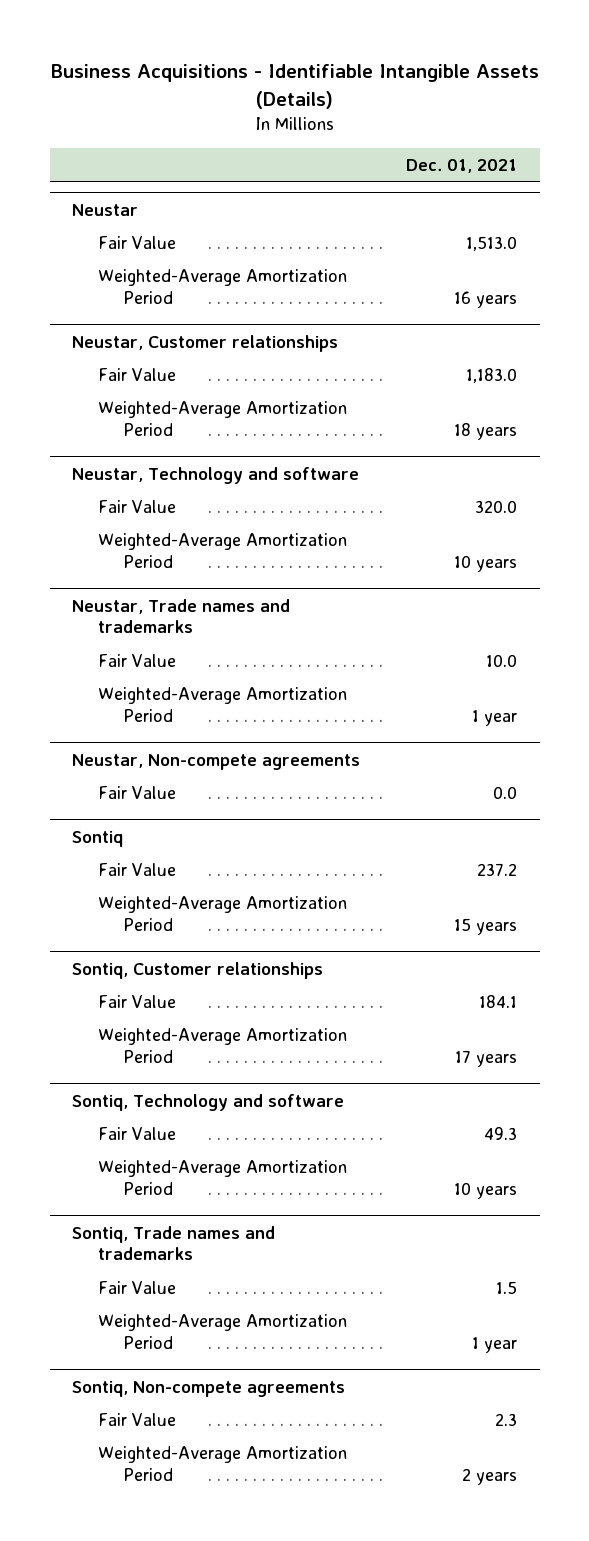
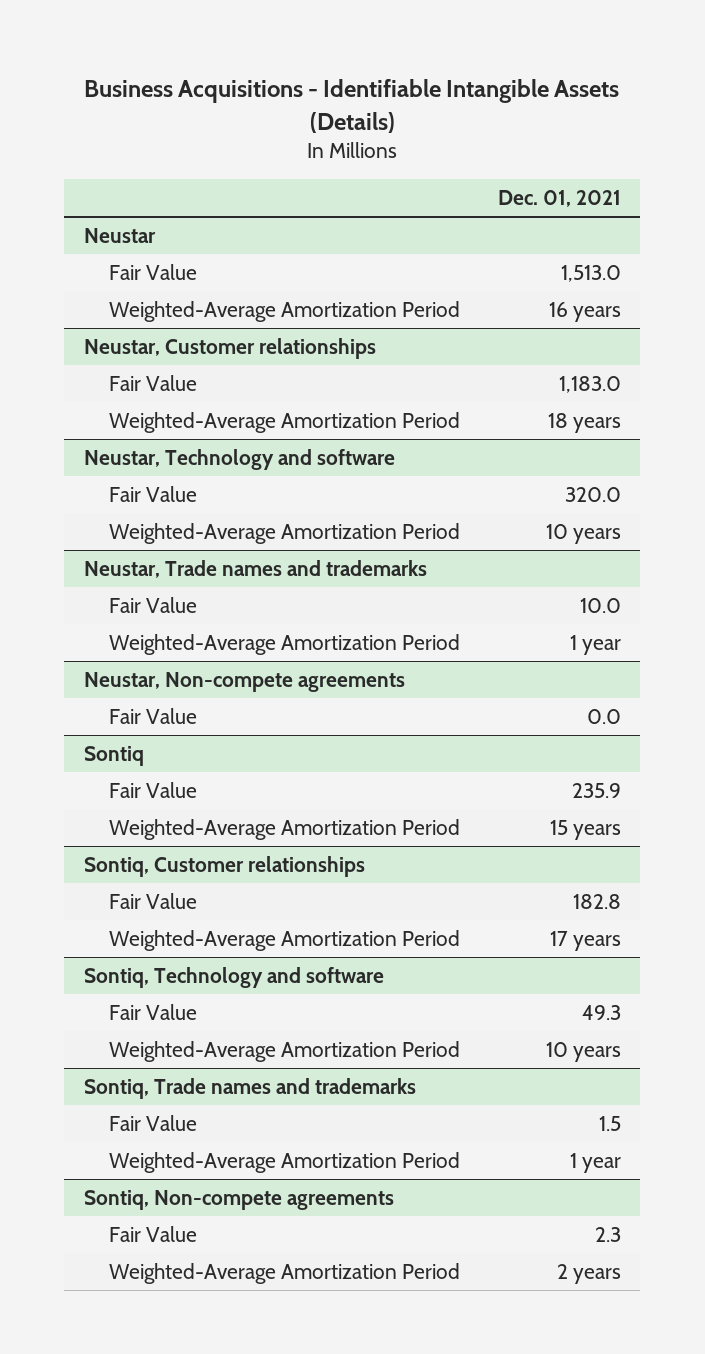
[476,862,517,876] 237.2 -> [572,782,622,798] 235.9
[478,994,517,1008] 184.1 -> [573,893,622,909] 182.8

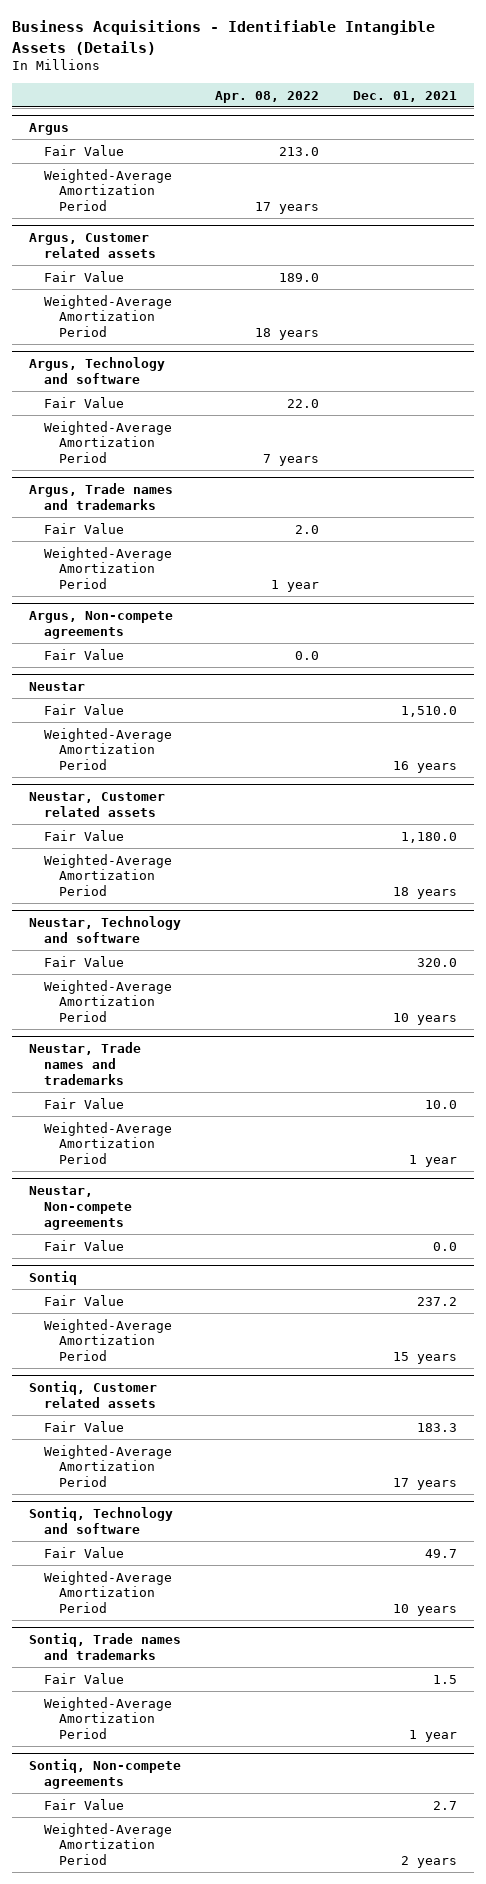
none -> [215,90,320,103] Apr. 08, 2022
none -> [29,123,70,136] Argus
none -> [44,144,125,156] Fair Value
none -> [44,168,173,212] Weighted-Average Amortization Period
none -> [29,233,157,259] Argus, Customer related assets
none -> [44,270,125,282] Fair Value
none -> [44,294,173,338] Weighted-Average Amortization Period
none -> [29,357,166,385] Argus, Technology and software
none -> [44,396,125,408] Fair Value
none -> [44,420,173,464] Weighted-Average Amortization Period
none -> [29,483,174,511] Argus, Trade names and trademarks
none -> [44,522,125,534] Fair Value
none -> [44,546,173,590] Weighted-Average Amortization Period
none -> [29,611,174,640] Argus, Non-compete agreements
none -> [44,648,125,660] Fair Value
[561,264,622,282] 1,513.0 -> [401,705,458,717] 1,510.0
[83,337,376,359] Neustar, Customer relationships -> none
none -> [29,792,166,818] Neustar, Customer related assets
[559,375,622,393] 1,183.0 -> [401,831,458,843] 1,180.0
[572,782,622,798] 235.9 -> [417,1296,458,1306] 237.2
[83,855,365,877] Sontiq, Customer relationships -> none
none -> [29,1381,158,1409] Sontiq, Customer related assets
[573,893,622,909] 182.8 -> [417,1422,458,1432] 183.3
[582,1004,622,1020] 49.3 -> [425,1548,458,1558] 49.7
[595,1226,622,1242] 2.3 -> [433,1800,458,1810] 2.7

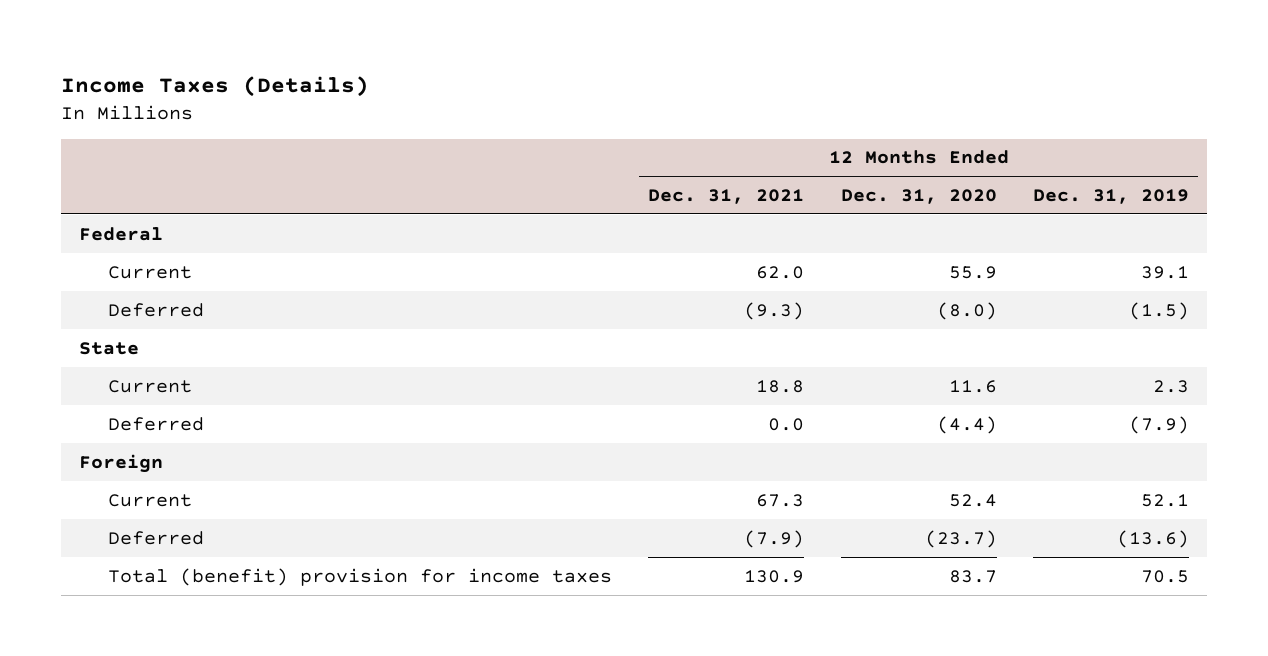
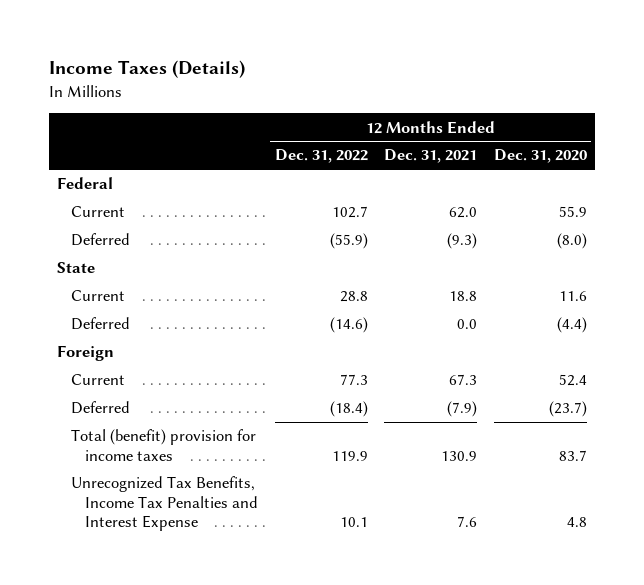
[1033,188,1190,204] Dec. 31, 2019 -> none
none -> [274,149,368,164] Dec. 31, 2022
none -> [71,476,259,532] Unrecognized Tax Benefits, Income Tax Penalties and Interest Expense

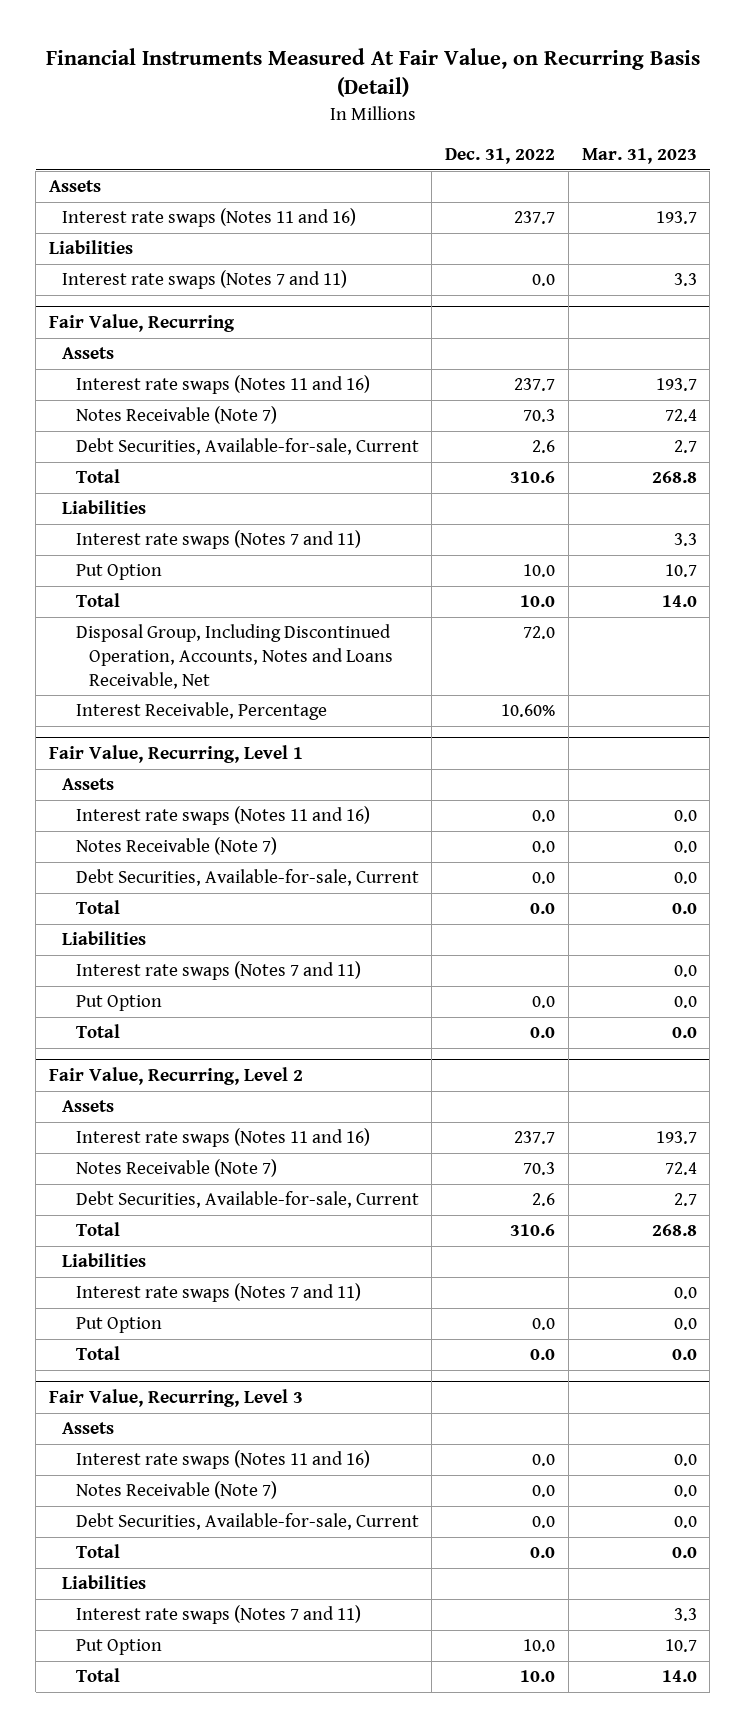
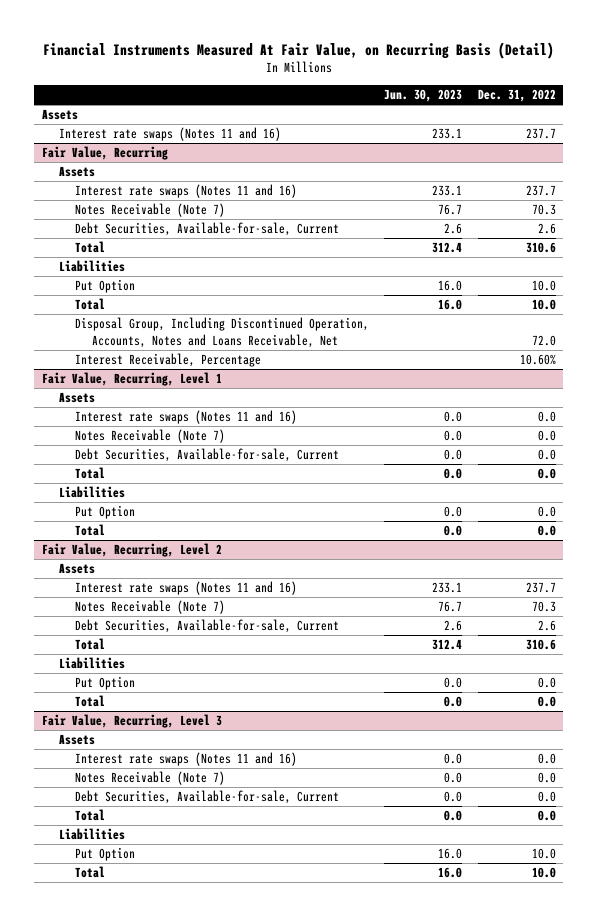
[581,147,697,164] Mar. 31, 2023 -> none
none -> [384,89,463,103] Jun. 30, 2023
[48,240,133,255] Liabilities -> none
[62,270,348,290] Interest rate swaps (Notes 7 and 11) -> none
[75,530,361,550] Interest rate swaps (Notes 7 and 11) -> none
[75,961,361,981] Interest rate swaps (Notes 7 and 11) -> none
[75,1283,361,1303] Interest rate swaps (Notes 7 and 11) -> none
[75,1605,361,1625] Interest rate swaps (Notes 7 and 11) -> none

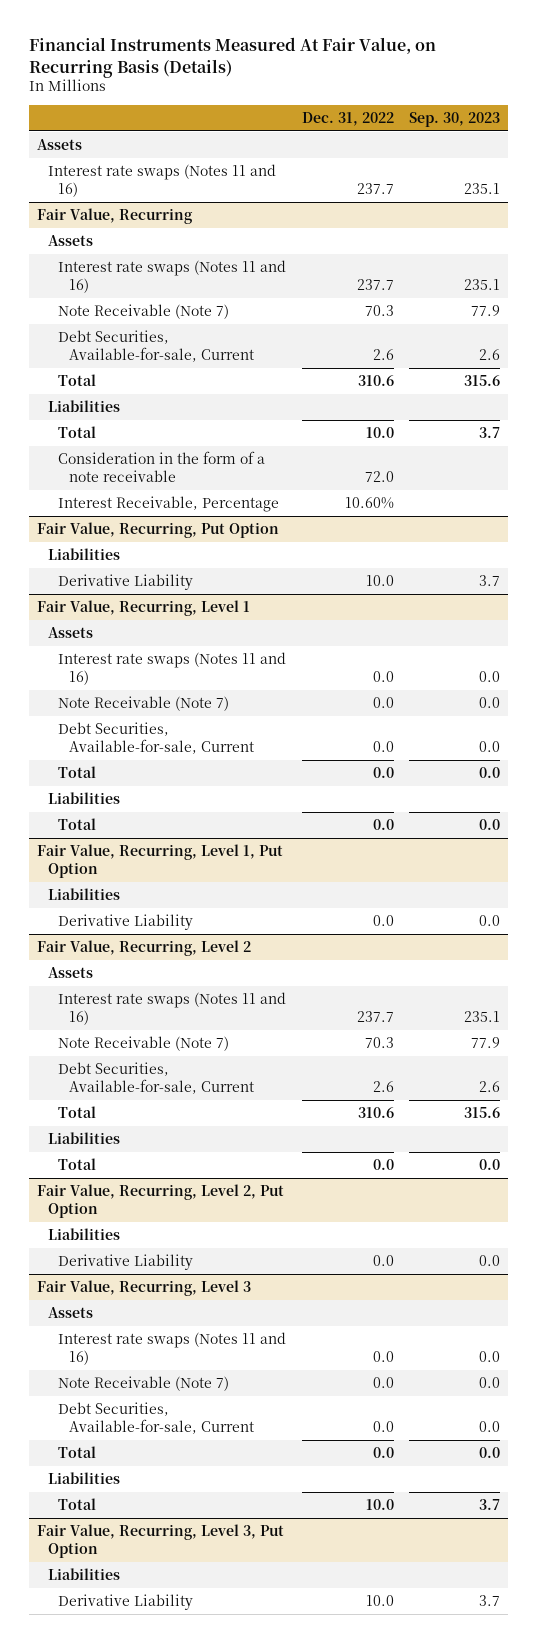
[42,41,554,59] Financial Instruments Measured At Fair Value, on Recurring Basis (Detail) -> [29,36,437,78] Financial Instruments Measured At Fair Value, on Recurring Basis (Details)
[384,89,463,103] Jun. 30, 2023 -> none
none -> [409,112,501,128] Sep. 30, 2023
[75,203,226,218] Notes Receivable (Note 7) -> [58,303,230,319] Note Receivable (Note 7)
[75,279,136,294] Put Option -> none
[75,317,370,348] Disposal Group, Including Discontinued Operation, Accounts, Notes and Loans Receivable, Net -> [58,450,266,482] Consideration in the form of a note receivable
none -> [37,521,280,538] Fair Value, Recurring, Put Option
none -> [47,547,120,560] Liabilities
none -> [58,573,194,590] Derivative Liability
[75,429,226,444] Notes Receivable (Note 7) -> [58,695,230,711] Note Receivable (Note 7)
[75,505,136,520] Put Option -> none
none -> [37,843,284,878] Fair Value, Recurring, Level 1, Put Option
none -> [47,887,120,900] Liabilities
none -> [58,913,194,930] Derivative Liability
[75,600,226,615] Notes Receivable (Note 7) -> [58,1035,230,1051] Note Receivable (Note 7)
[75,676,136,691] Put Option -> none
none -> [37,1183,285,1218] Fair Value, Recurring, Level 2, Put Option
none -> [47,1227,120,1240] Liabilities
none -> [58,1253,194,1270] Derivative Liability
[75,771,226,786] Notes Receivable (Note 7) -> [58,1375,230,1391] Note Receivable (Note 7)
[75,847,136,862] Put Option -> none
none -> [37,1523,285,1558] Fair Value, Recurring, Level 3, Put Option
none -> [47,1567,120,1580] Liabilities
none -> [58,1593,194,1610] Derivative Liability

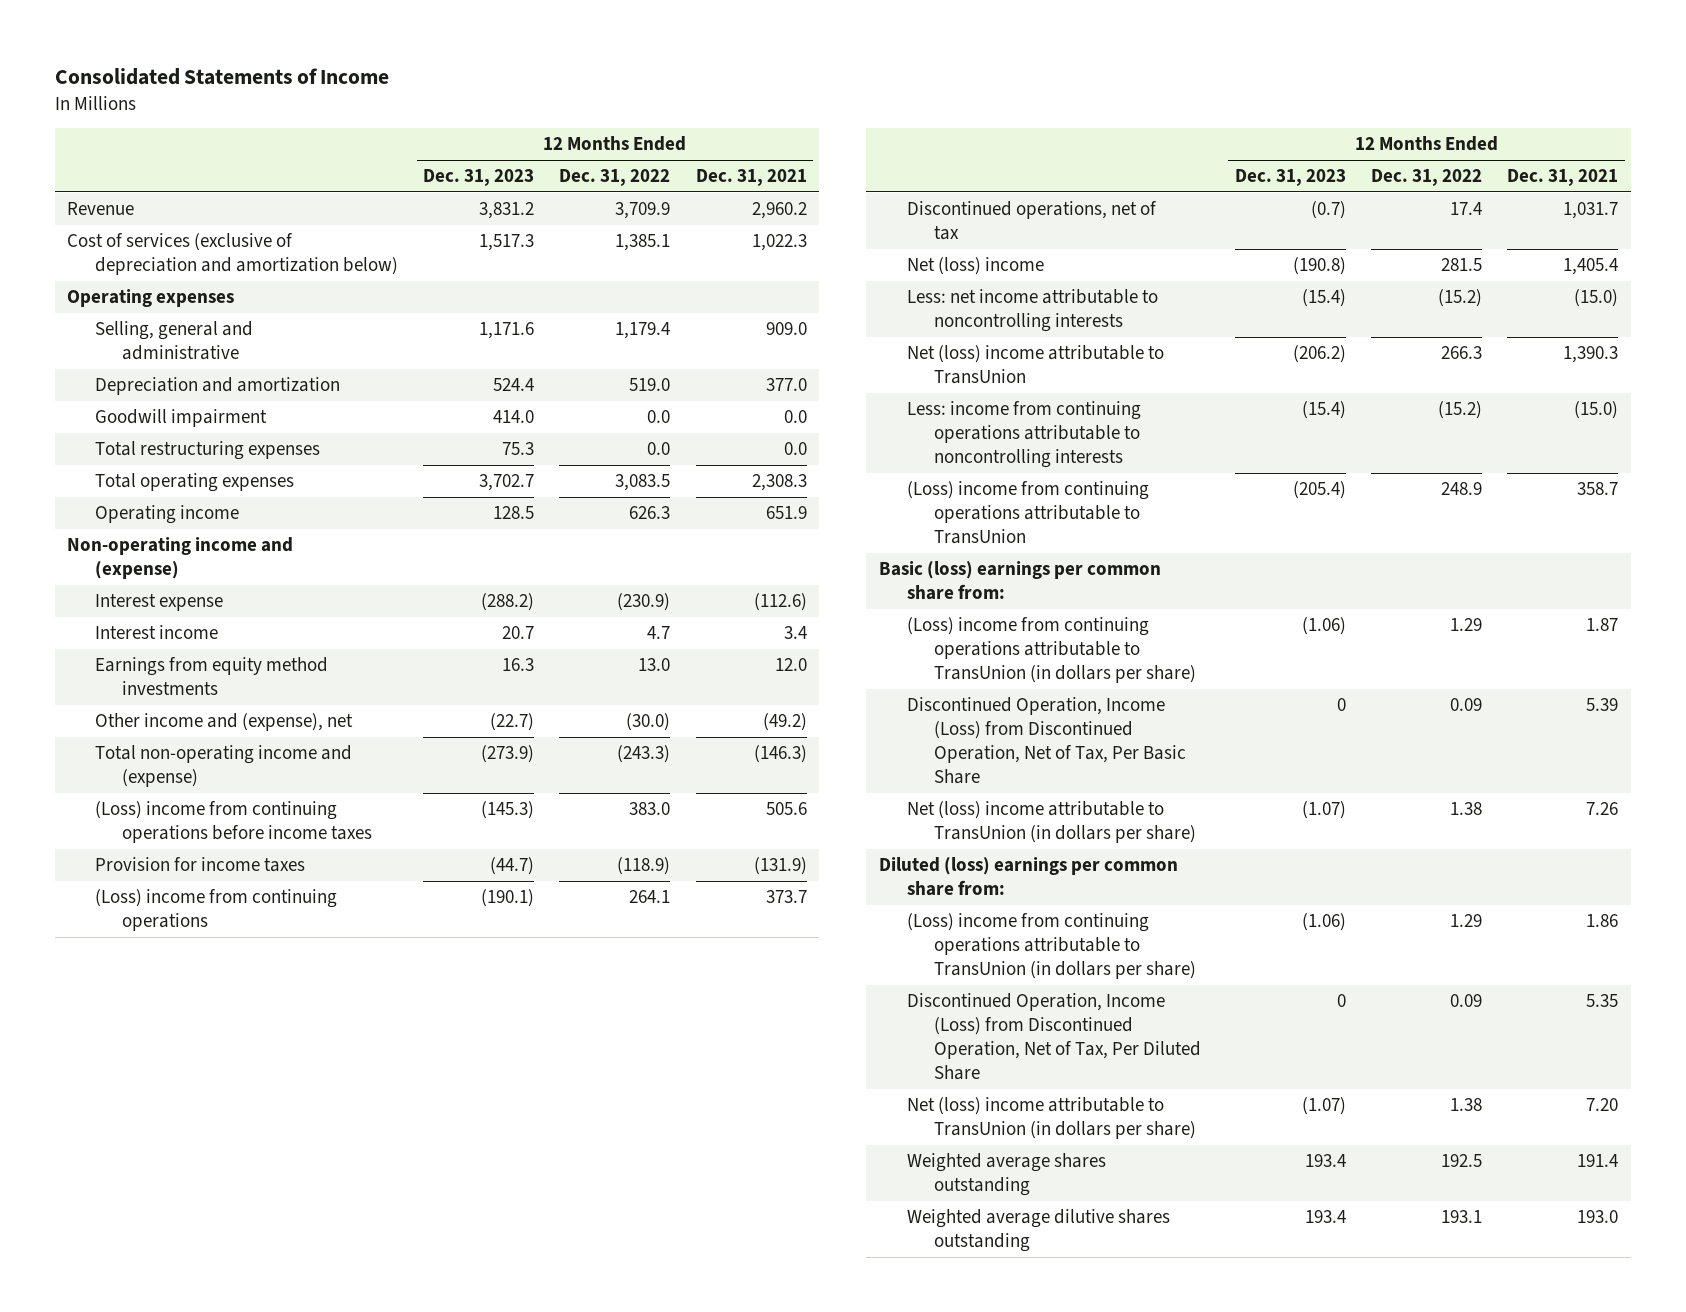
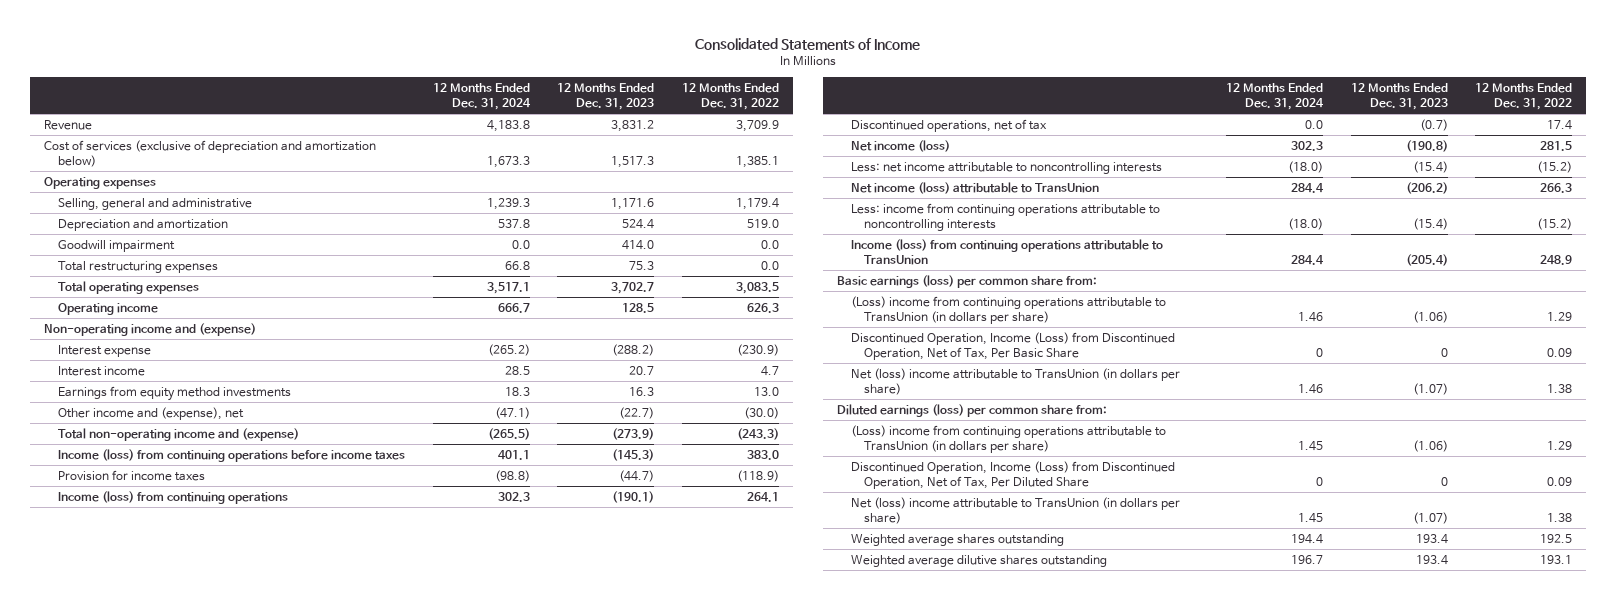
[695,169,807,187] Dec. 31, 2021 -> none
none -> [432,83,531,111] 12 Months Ended Dec. 31, 2024
[94,801,373,844] (Loss) income from continuing operations before income taxes -> [57,448,405,462] Income (loss) from continuing operations before income taxes
[94,889,337,932] (Loss) income from continuing operations -> [57,490,288,504] Income (loss) from continuing operations
[906,257,1044,276] Net (loss) income -> [850,139,950,152] Net income (loss)
[906,345,1164,385] Net (loss) income attributable to TransUnion -> [850,181,1099,194] Net income (loss) attributable to TransUnion
[906,481,1149,545] (Loss) income from continuing operations attributable to TransUnion -> [850,238,1163,265] Income (loss) from continuing operations attributable to TransUnion
[879,561,1162,601] Basic (loss) earnings per common share from: -> [837,274,1098,288] Basic earnings (loss) per common share from:
[879,857,1179,897] Diluted (loss) earnings per common share from: -> [837,403,1108,417] Diluted earnings (loss) per common share from:

